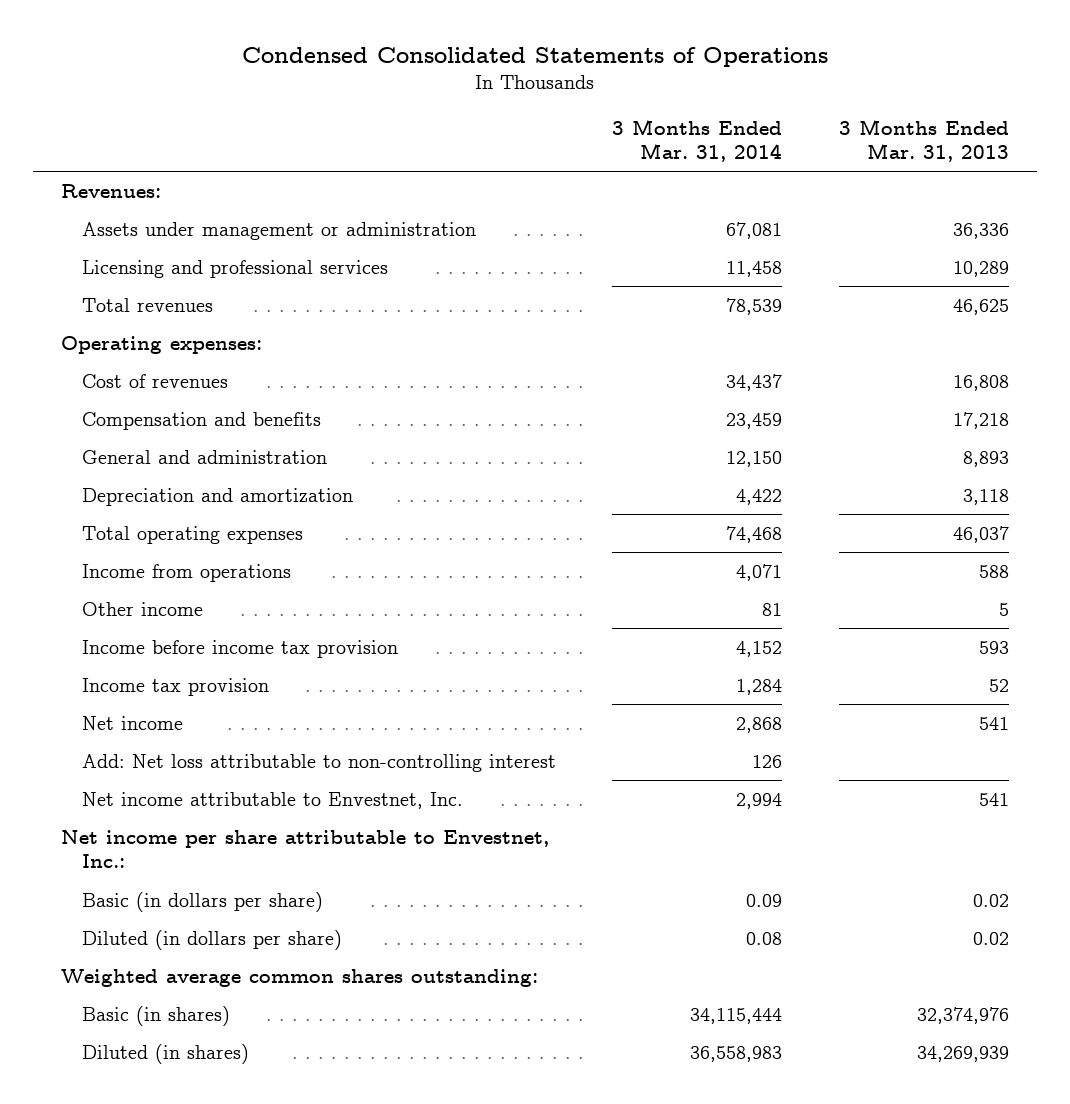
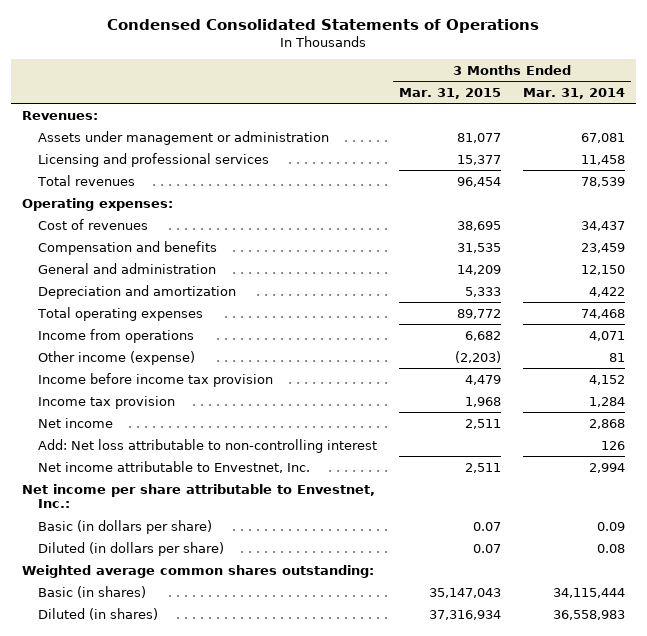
[838,118,1009,163] 3 Months Ended Mar. 31, 2013 -> none
none -> [398,87,501,99] Mar. 31, 2015
[82,601,204,616] Other income -> [37,350,195,365] Other income (expense)

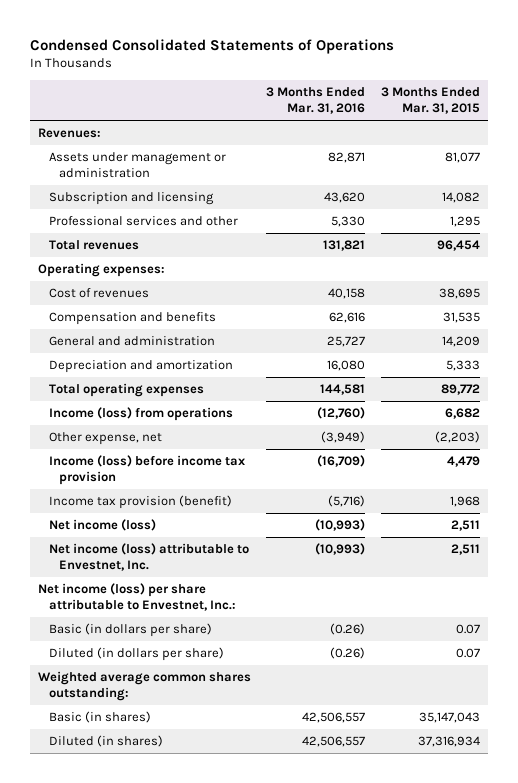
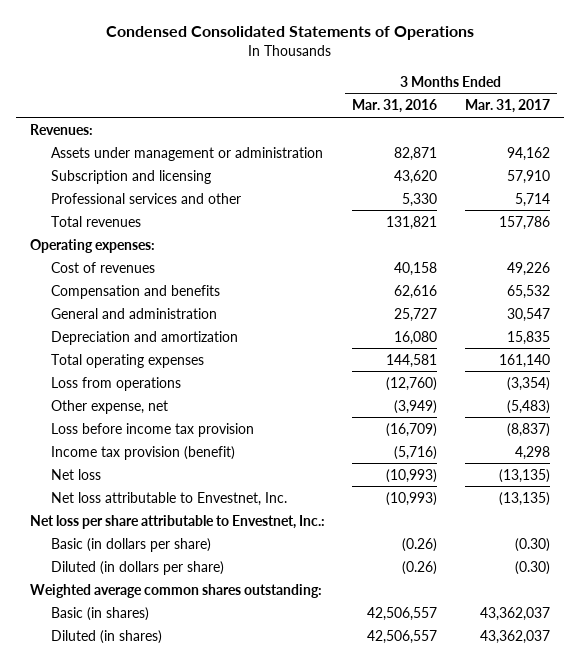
[381,86,481,115] 3 Months Ended Mar. 31, 2015 -> none
none -> [465,99,551,114] Mar. 31, 2017
[48,406,233,421] Income (loss) from operations -> [51,376,182,391] Loss from operations
[48,454,245,486] Income (loss) before income tax provision -> [51,422,255,437] Loss before income tax provision
[48,518,156,531] Net income (loss) -> [51,468,102,480] Net loss
[48,542,249,572] Net income (loss) attributable to Envestnet, Inc. -> [51,491,288,506] Net loss attributable to Envestnet, Inc.
[37,582,236,612] Net income (loss) per share attributable to Envestnet, Inc.: -> [29,514,325,529] Net loss per share attributable to Envestnet, Inc.:

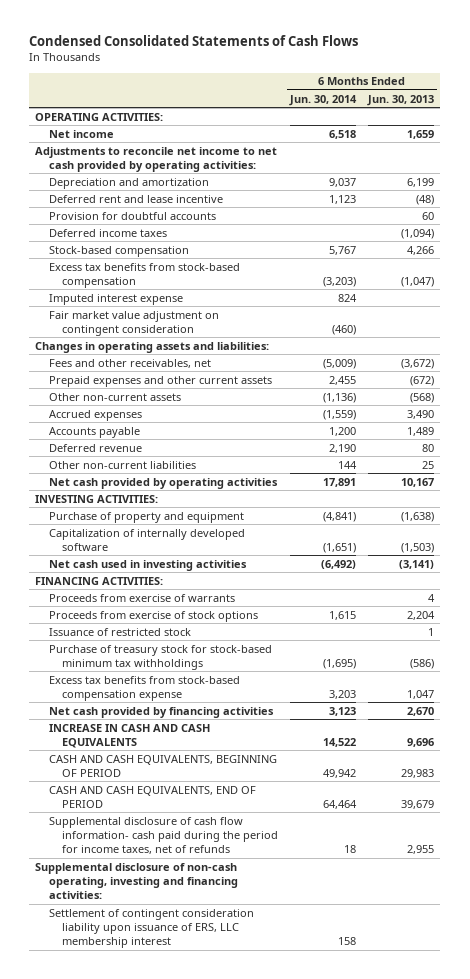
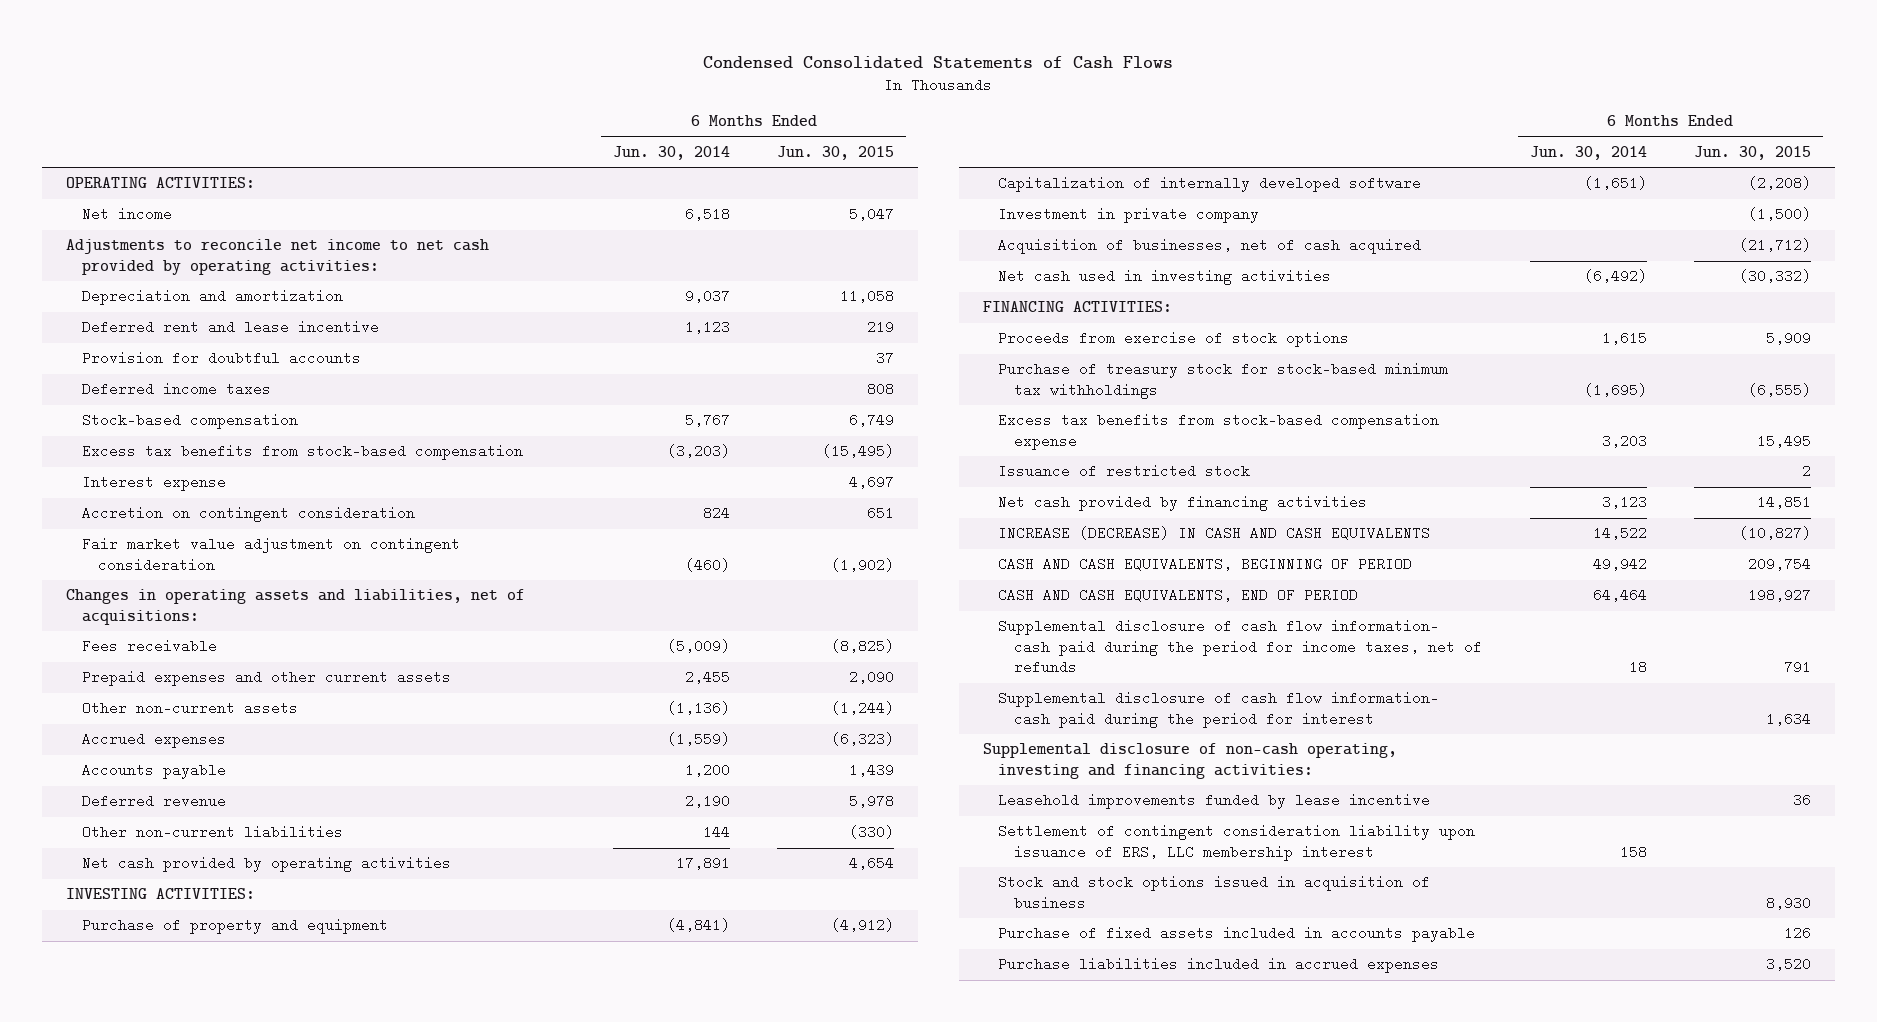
[367,94,435,106] Jun. 30, 2013 -> none
none -> [777,146,895,161] Jun. 30, 2015
none -> [81,475,226,492] Interest expense
[48,293,183,305] Imputed interest expense -> [81,506,415,523] Accretion on contingent consideration
[35,341,270,353] Changes in operating assets and liabilities: -> [66,589,526,625] Changes in operating assets and liabilities, net of acquisitions:
[48,358,211,368] Fees and other receivables, net -> [81,639,217,654] Fees receivable
none -> [998,207,1260,224] Investment in private company
none -> [998,238,1422,255] Acquisition of businesses, net of cash acquired
[48,593,235,602] Proceeds from exercise of warrants -> none
[48,627,191,636] Issuance of restricted stock -> [998,464,1251,479] Issuance of restricted stock
[48,723,210,748] INCREASE IN CASH AND CASH EQUIVALENTS -> [998,526,1431,541] INCREASE (DECREASE) IN CASH AND CASH EQUIVALENTS
none -> [998,691,1440,728] Supplemental disclosure of cash flow information- cash paid during the period for interest
none -> [998,793,1431,810] Leasehold improvements funded by lease incentive
none -> [998,875,1431,910] Stock and stock options issued in acquisition of business
none -> [998,926,1476,943] Purchase of fixed assets included in accounts payable
none -> [998,957,1440,974] Purchase liabilities included in accrued expenses

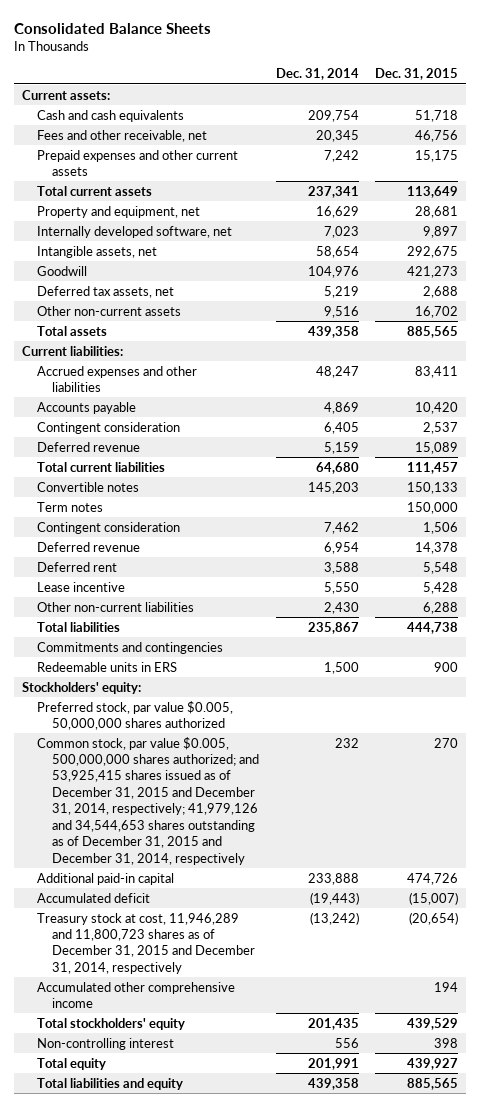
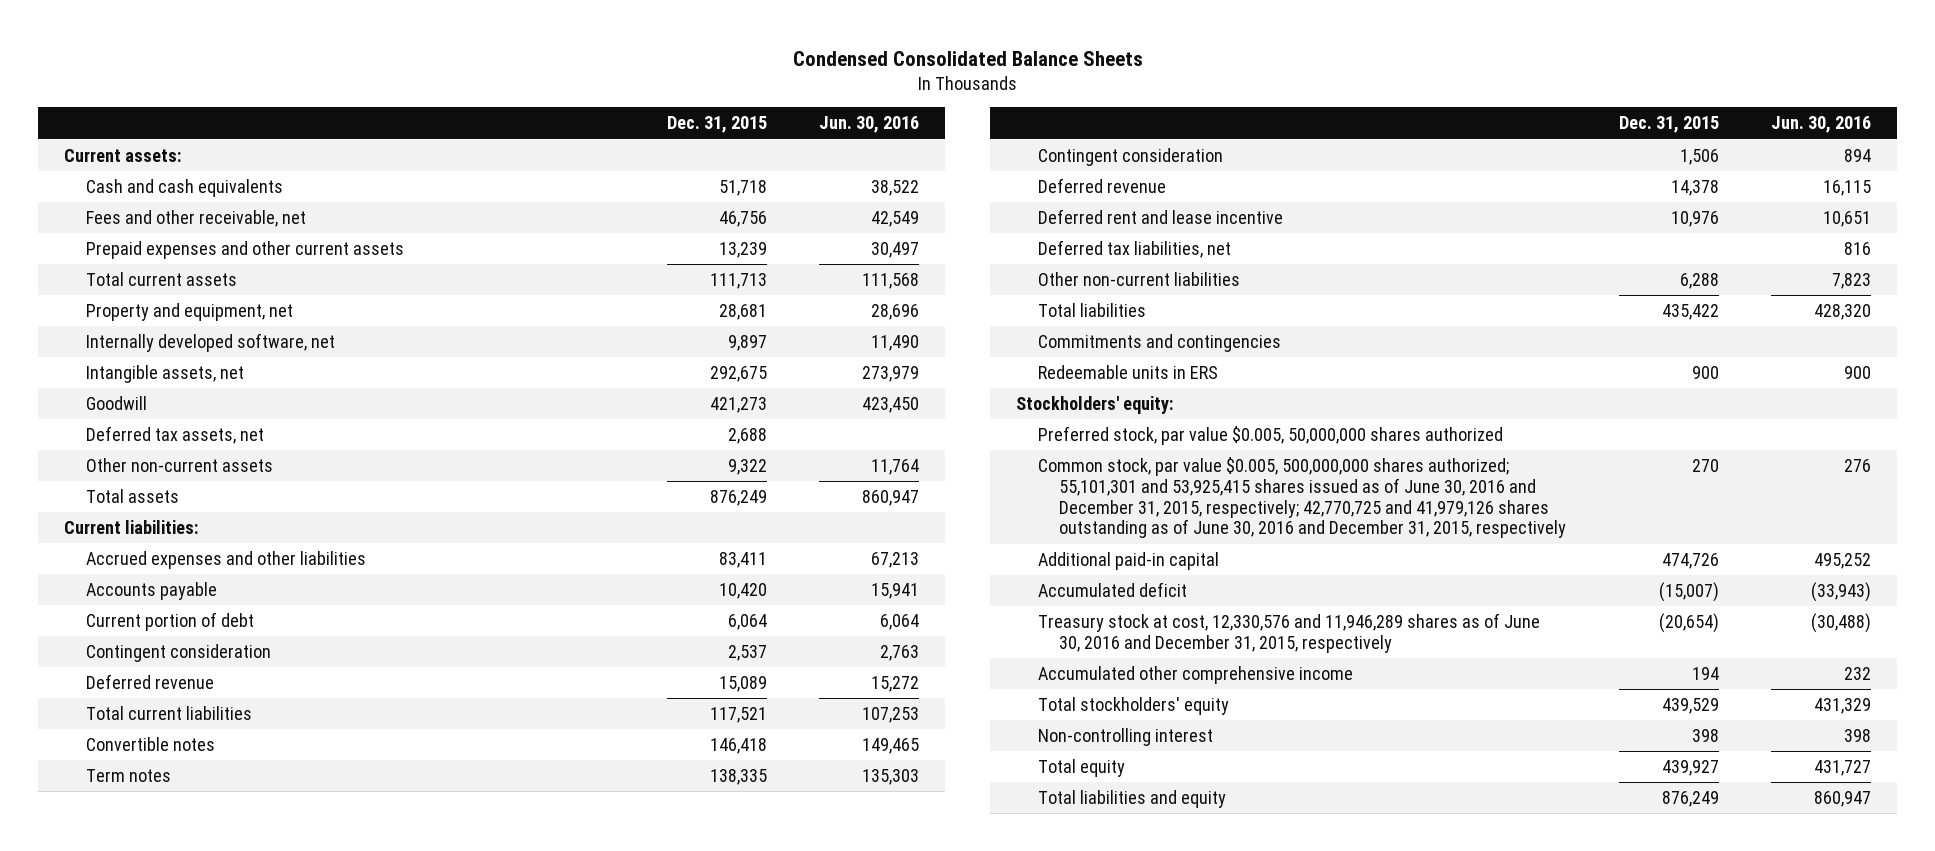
[13,22,211,34] Consolidated Balance Sheets -> [792,50,1143,66] Condensed Consolidated Balance Sheets
[275,68,359,81] Dec. 31, 2014 -> none
none -> [819,116,920,134] Jun. 30, 2016
[415,149,459,162] 15,175 -> [718,241,767,258] 13,239
[407,185,459,198] 113,649 -> [709,272,767,289] 111,713
[415,305,459,318] 16,702 -> [727,458,767,475] 9,322
[407,325,459,338] 885,565 -> [709,489,767,506] 876,249
none -> [85,611,254,631] Current portion of debt
[407,461,459,474] 111,457 -> [709,706,767,723] 117,521
[407,481,459,494] 150,133 -> [709,737,767,754] 146,418
[407,501,459,514] 150,000 -> [709,768,767,785] 138,335
[37,581,126,592] Lease incentive -> none
[37,561,118,572] Deferred rent -> [1037,208,1283,224] Deferred rent and lease incentive
[423,561,459,574] 5,548 -> [1670,210,1719,227] 10,976
none -> [1037,239,1231,258] Deferred tax liabilities, net
[407,621,459,634] 444,738 -> [1661,303,1719,320] 435,422
[37,736,260,865] Common stock, par value $0.005, 500,000,000 shares authorized; and 53,925,415 shares issued as of December 31, 2015 and December 31, 2014, respectively; 41,979,126 and 34,544,653 shares outstanding as of December 31, 2015 and December 31, 2014, respectively -> [1037,456,1567,539] Common stock, par value $0.005, 500,000,000 shares authorized; 55,101,301 and 53,925,415 shares issued as of June 30, 2016 and December 31, 2015, respectively; 42,770,725 and 41,979,126 shares outstanding as of June 30, 2016 and December 31, 2015, respectively
[37,912,256,974] Treasury stock at cost, 11,946,289 and 11,800,723 shares as of December 31, 2015 and December 31, 2014, respectively -> [1037,612,1540,653] Treasury stock at cost, 12,330,576 and 11,946,289 shares as of June 30, 2016 and December 31, 2015, respectively
[407,1077,459,1090] 885,565 -> [1661,790,1719,807] 876,249

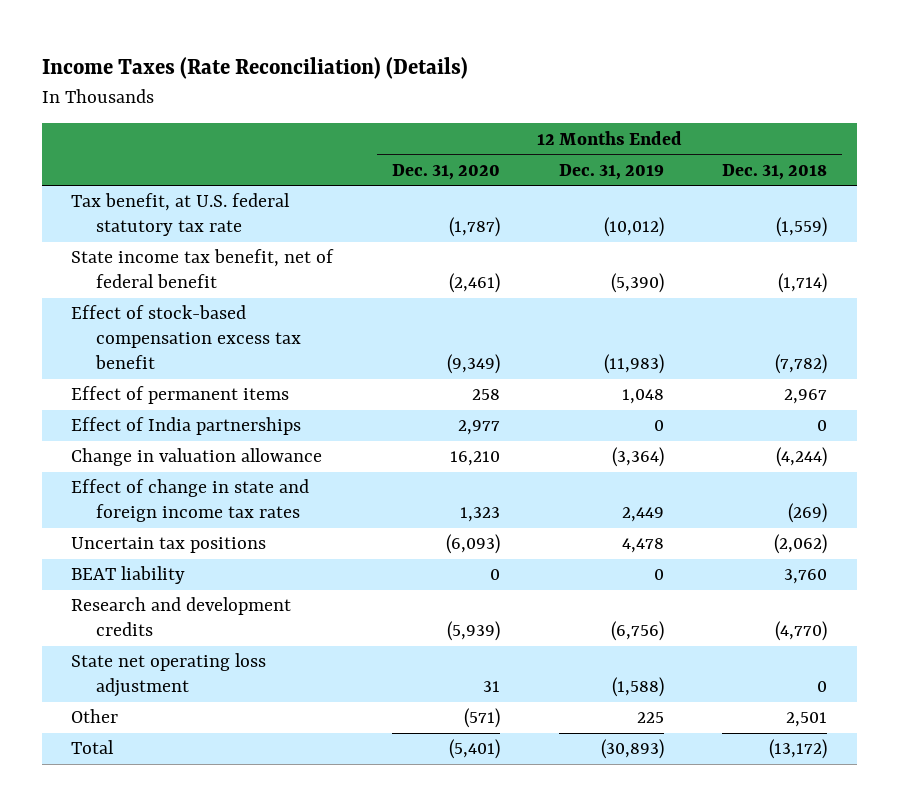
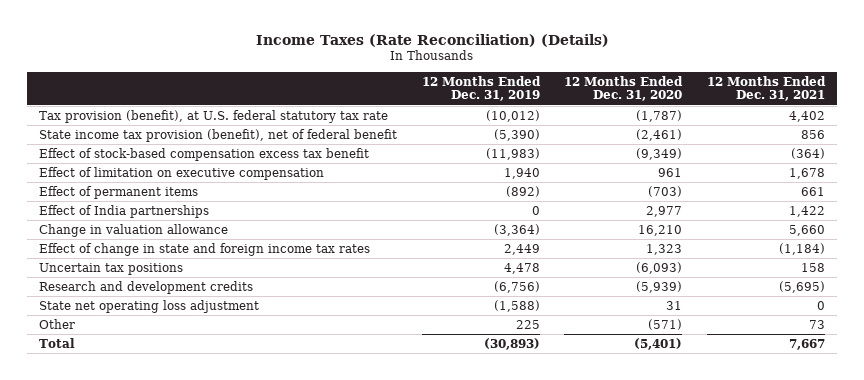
[722,163,828,180] Dec. 31, 2018 -> none
none -> [706,75,826,102] 12 Months Ended Dec. 31, 2021
[71,193,291,237] Tax benefit, at U.S. federal statutory tax rate -> [39,109,389,123] Tax provision (benefit), at U.S. federal statutory tax rate
[71,249,335,289] State income tax benefit, net of federal benefit -> [39,128,398,142] State income tax provision (benefit), net of federal benefit
none -> [39,166,325,180] Effect of limitation on executive compensation
[471,389,500,401] 258 -> [648,185,683,197] (703)
[621,389,664,405] 1,048 -> [505,185,540,197] (892)
[71,566,186,585] BEAT liability -> none

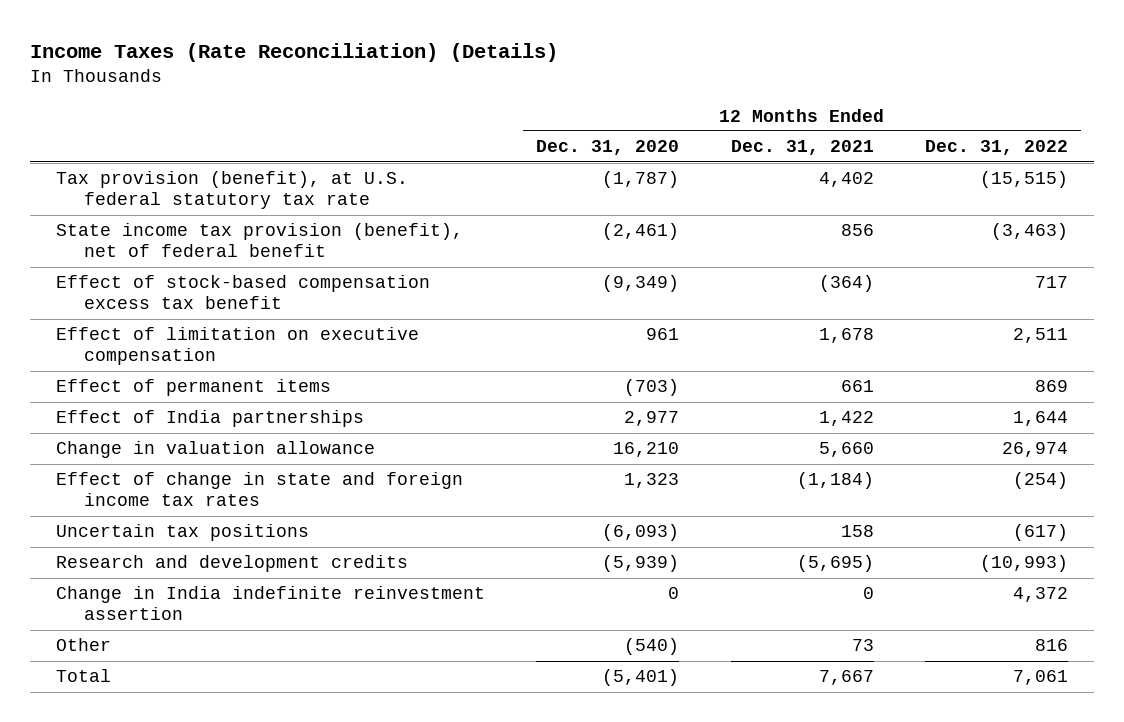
[421,75,541,102] 12 Months Ended Dec. 31, 2019 -> none
none -> [925,140,1069,156] Dec. 31, 2022
[39,299,260,313] State net operating loss adjustment -> none
none -> [55,586,485,621] Change in India indefinite reinvestment assertion
[648,318,683,330] (571) -> [624,638,680,656] (540)

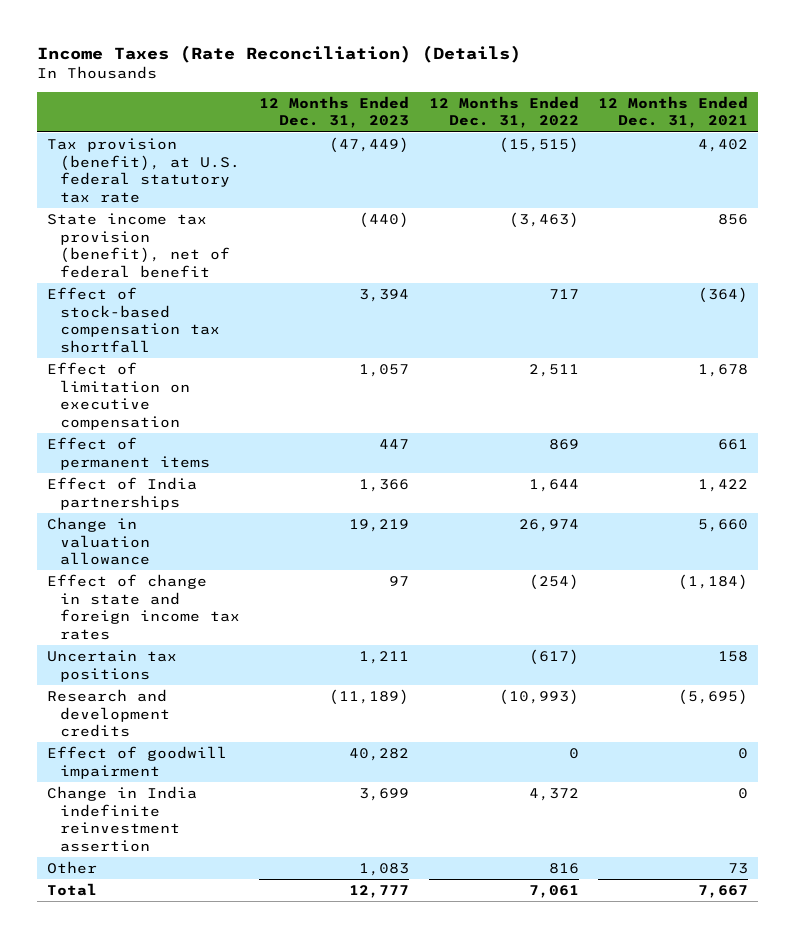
[536,140,680,156] Dec. 31, 2020 -> none
none -> [259,95,410,129] 12 Months Ended Dec. 31, 2023
[55,275,430,310] Effect of stock-based compensation excess tax benefit -> [47,287,220,353] Effect of stock-based compensation tax shortfall
none -> [47,746,228,779] Effect of goodwill impairment

